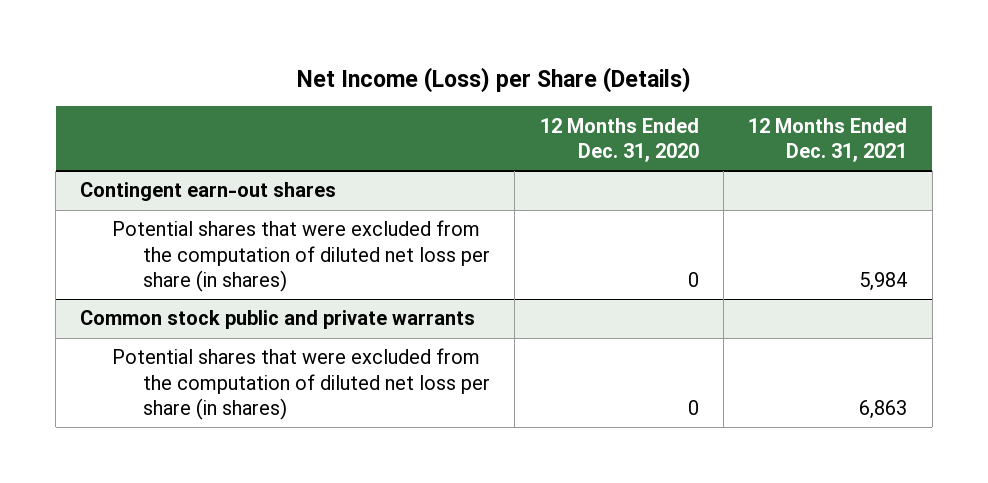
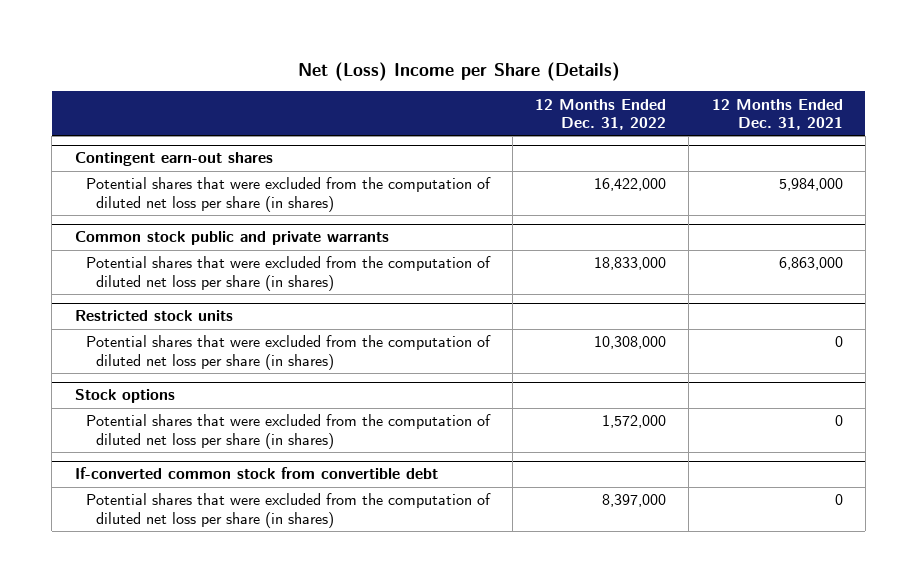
[296,66,691,93] Net Income (Loss) per Share (Details) -> [297,61,620,81] Net (Loss) Income per Share (Details)
[539,117,699,163] 12 Months Ended Dec. 31, 2020 -> none
none -> [535,98,667,131] 12 Months Ended Dec. 31, 2022
[859,271,908,291] 5,984 -> [778,178,843,192] 5,984,000
[859,399,908,419] 6,863 -> [778,257,843,271] 6,863,000
none -> [74,310,233,322] Restricted stock units
none -> [85,335,491,370] Potential shares that were excluded from the computation of diluted net loss per share (in shares)
none -> [74,389,175,404] Stock options
none -> [85,414,491,449] Potential shares that were excluded from the computation of diluted net loss per share (in shares)
none -> [74,467,438,480] If-converted common stock from convertible debt
none -> [85,493,491,528] Potential shares that were excluded from the computation of diluted net loss per share (in shares)

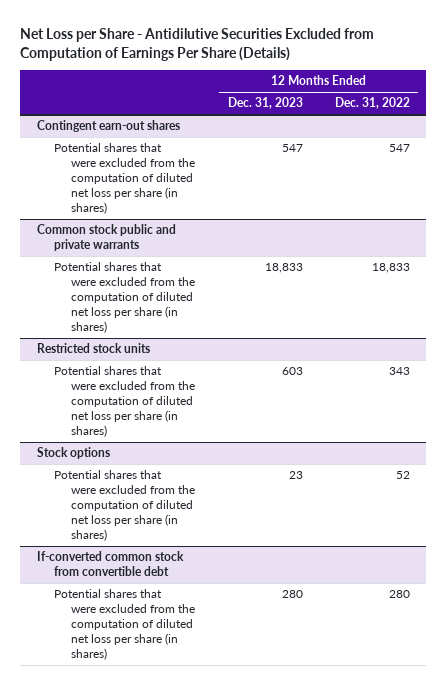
[297,61,620,81] Net (Loss) Income per Share (Details) -> [20,28,375,61] Net Loss per Share - Antidilutive Securities Excluded from Computation of Earnings Per Share (Details)
[711,98,843,131] 12 Months Ended Dec. 31, 2021 -> none
none -> [227,97,303,110] Dec. 31, 2023
[594,178,667,192] 16,422,000 -> [389,144,411,153] 547
[594,257,667,271] 18,833,000 -> [372,263,411,274] 18,833
[594,336,667,350] 10,308,000 -> [389,367,411,376] 343
[602,415,667,429] 1,572,000 -> [396,471,411,480] 52
[602,494,667,508] 8,397,000 -> [389,590,411,599] 280

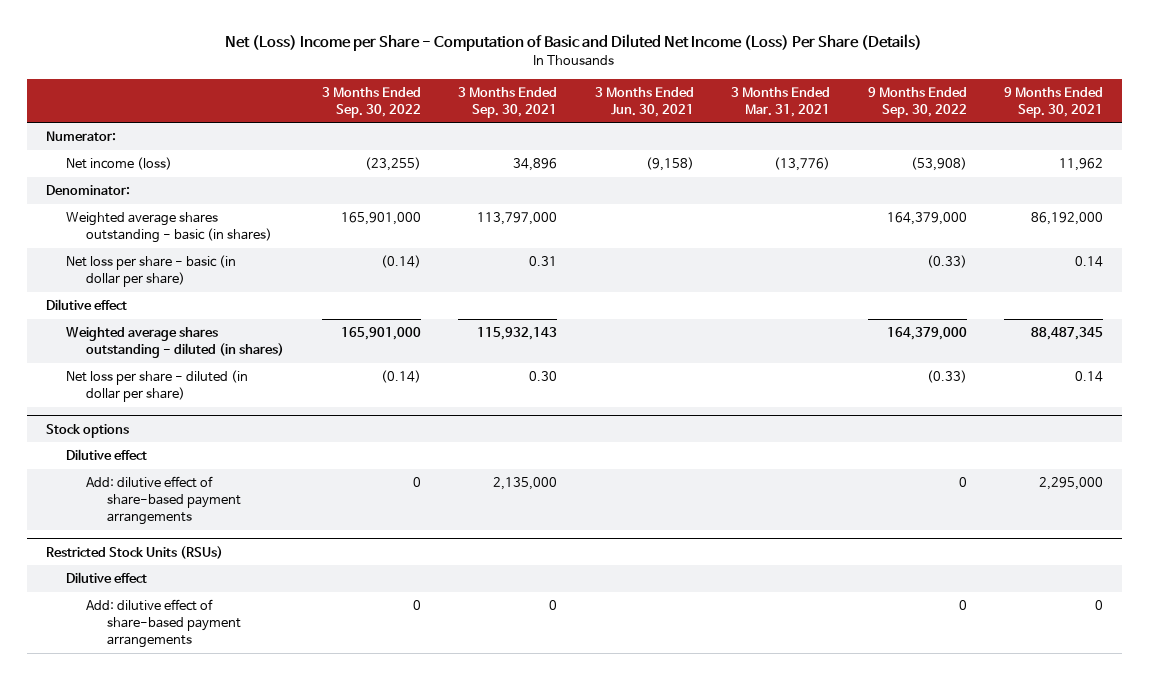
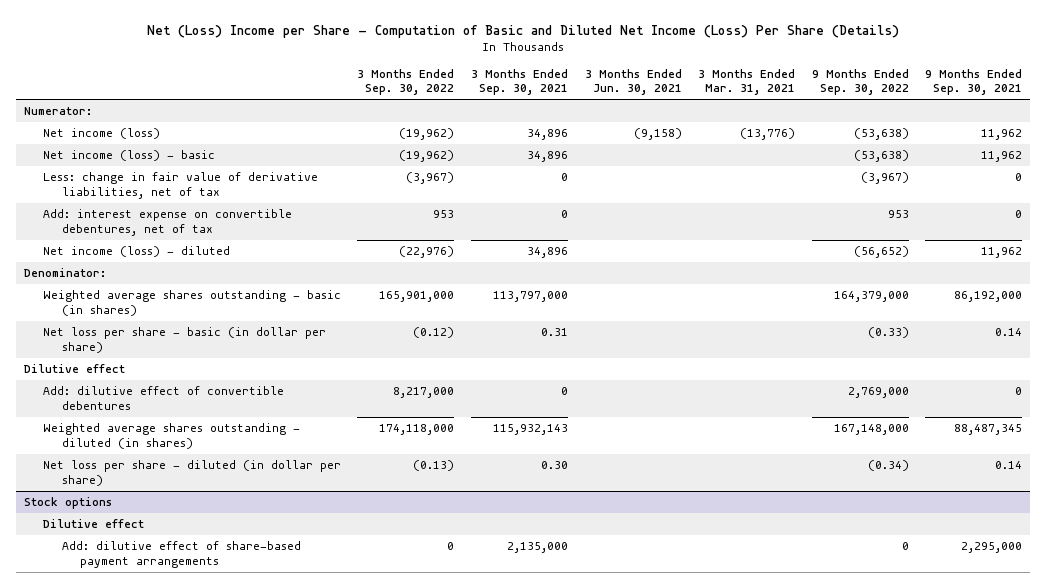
[364,157,421,172] (23,255) -> [399,128,455,141] (19,962)
[910,157,967,172] (53,908) -> [853,128,909,141] (53,638)
none -> [42,150,215,162] Net income (loss) - basic
none -> [42,172,318,199] Less: change in fair value of derivative liabilities, net of tax
none -> [42,209,292,236] Add: interest expense on convertible debentures, net of tax
none -> [42,246,230,258] Net income (loss) - diluted
[380,255,421,269] (0.14) -> [413,327,455,339] (0.12)
none -> [42,386,284,410] Add: dilutive effect of convertible debentures
[340,327,421,341] 165,901,000 -> [379,424,455,436] 174,118,000
[886,327,967,341] 164,379,000 -> [833,424,909,436] 167,148,000
[380,370,421,384] (0.14) -> [413,460,455,472] (0.13)
[926,370,967,384] (0.33) -> [867,460,909,472] (0.34)
[45,545,223,559] Restricted Stock Units (RSUs) -> none
[66,572,148,584] Dilutive effect -> none
[86,599,241,648] Add: dilutive effect of share-based payment arrangements -> none

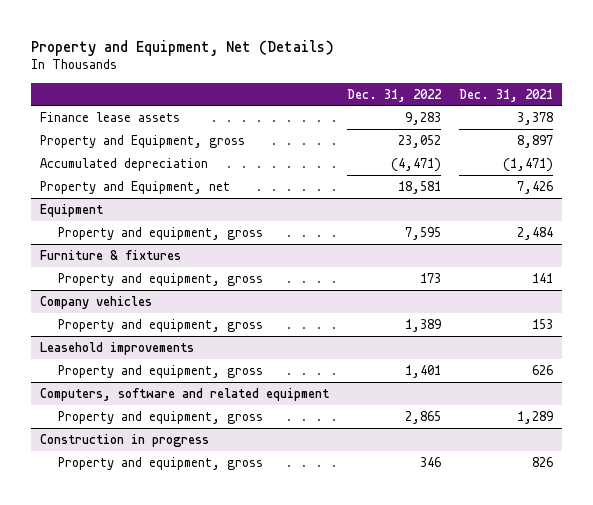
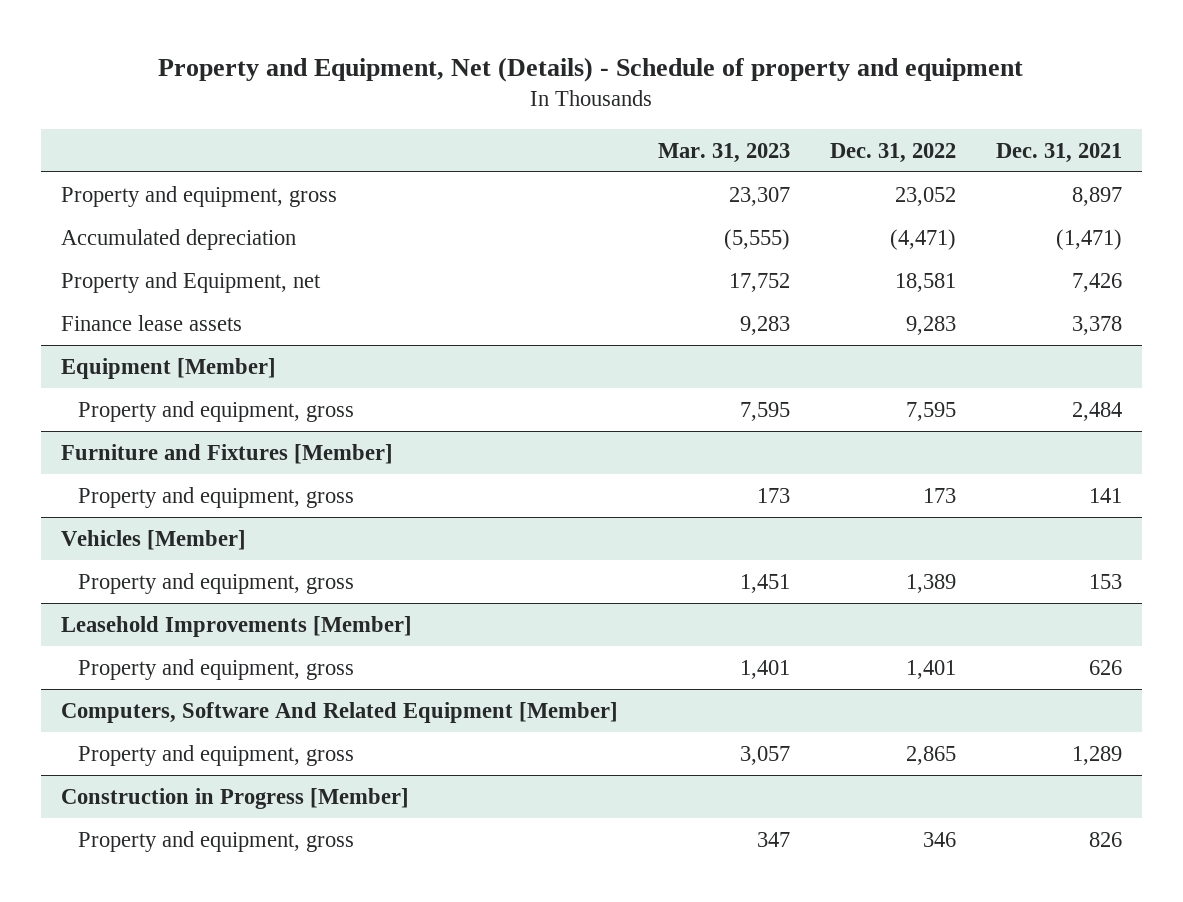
[31,39,335,56] Property and Equipment, Net (Details) -> [158,56,1024,82] Property and Equipment, Net (Details) - Schedule of property and equipment
none -> [657,142,790,163] Mar. 31, 2023
[40,134,246,148] Property and Equipment, gross -> [60,185,337,207] Property and equipment, gross
[40,111,181,122] Finance lease assets -> [60,314,242,331] Finance lease assets
[40,203,104,217] Equipment -> [60,357,276,379] Equipment [Member]
[40,249,182,260] Furniture & fixtures -> [60,443,393,464] Furniture and Fixtures [Member]
[40,295,153,309] Company vehicles -> [60,529,246,550] Vehicles [Member]
[40,341,195,355] Leasehold improvements -> [60,615,412,637] Leasehold Improvements [Member]
[40,387,330,401] Computers, software and related equipment -> [60,701,618,723] Computers, Software And Related Equipment [Member]
[40,433,210,447] Construction in progress -> [60,787,409,809] Construction in Progress [Member]

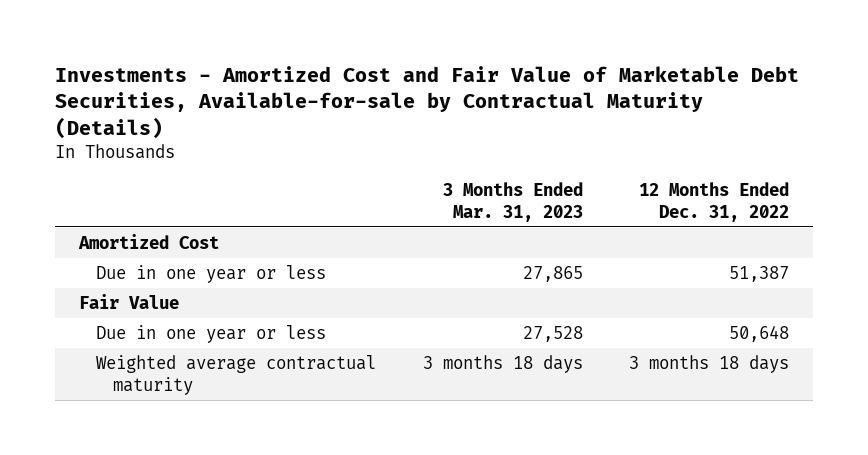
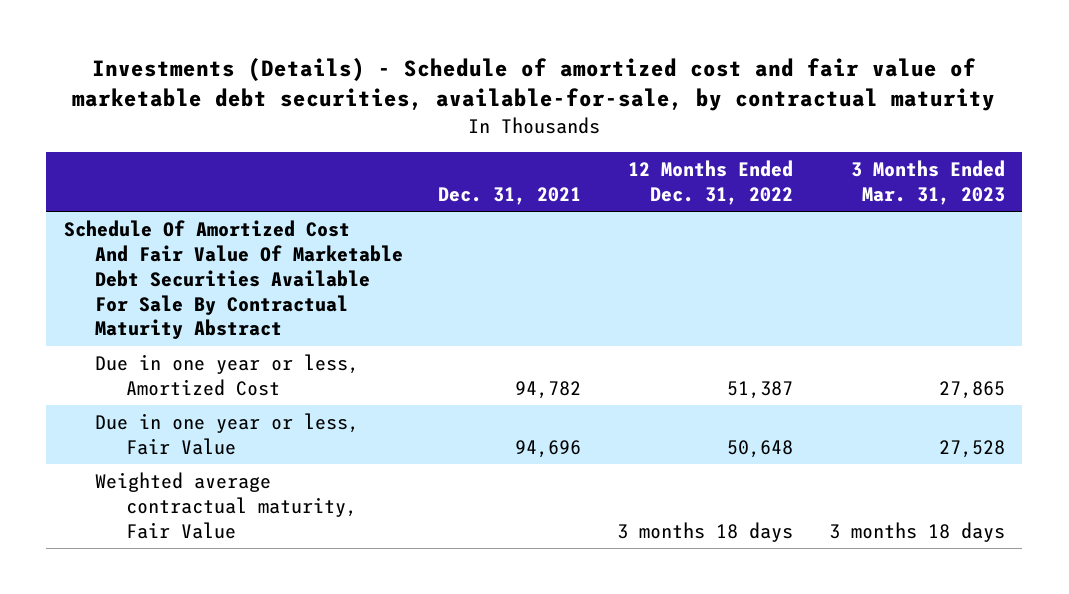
[55,65,800,139] Investments - Amortized Cost and Fair Value of Marketable Debt Securities, Available-for-sale by Contractual Maturity (Details) -> [72,58,996,112] Investments (Details) - Schedule of amortized cost and fair value of marketable debt securities, available-for-sale, by contractual maturity
none -> [438,186,582,205] Dec. 31, 2021
[77,234,219,250] Amortized Cost -> none
[78,294,179,310] Fair Value -> none
none -> [64,220,403,340] Schedule Of Amortized Cost And Fair Value Of Marketable Debt Securities Available For Sale By Contractual Maturity Abstract
[95,265,326,284] Due in one year or less -> [94,354,359,396] Due in one year or less, Amortized Cost
[95,325,326,344] Due in one year or less -> [94,413,359,455] Due in one year or less, Fair Value
[95,355,376,395] Weighted average contractual maturity -> [94,472,357,539] Weighted average contractual maturity, Fair Value

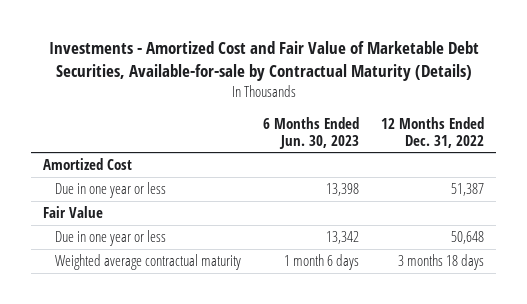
[72,58,996,112] Investments (Details) - Schedule of amortized cost and fair value of marketable debt securities, available-for-sale, by contractual maturity -> [48,41,479,82] Investments - Amortized Cost and Fair Value of Marketable Debt Securities, Available-for-sale by Contractual Maturity (Details)
[438,186,582,205] Dec. 31, 2021 -> none
[850,159,1005,205] 3 Months Ended Mar. 31, 2023 -> none
none -> [262,116,359,149] 6 Months Ended Jun. 30, 2023
[64,220,403,340] Schedule Of Amortized Cost And Fair Value Of Marketable Debt Securities Available For Sale By Contractual Maturity Abstract -> none
none -> [42,158,132,171] Amortized Cost
[94,354,359,396] Due in one year or less, Amortized Cost -> [54,182,166,199] Due in one year or less
none -> [42,206,103,219] Fair Value
[94,413,359,455] Due in one year or less, Fair Value -> [54,230,166,247] Due in one year or less
[94,472,357,539] Weighted average contractual maturity, Fair Value -> [54,254,241,271] Weighted average contractual maturity

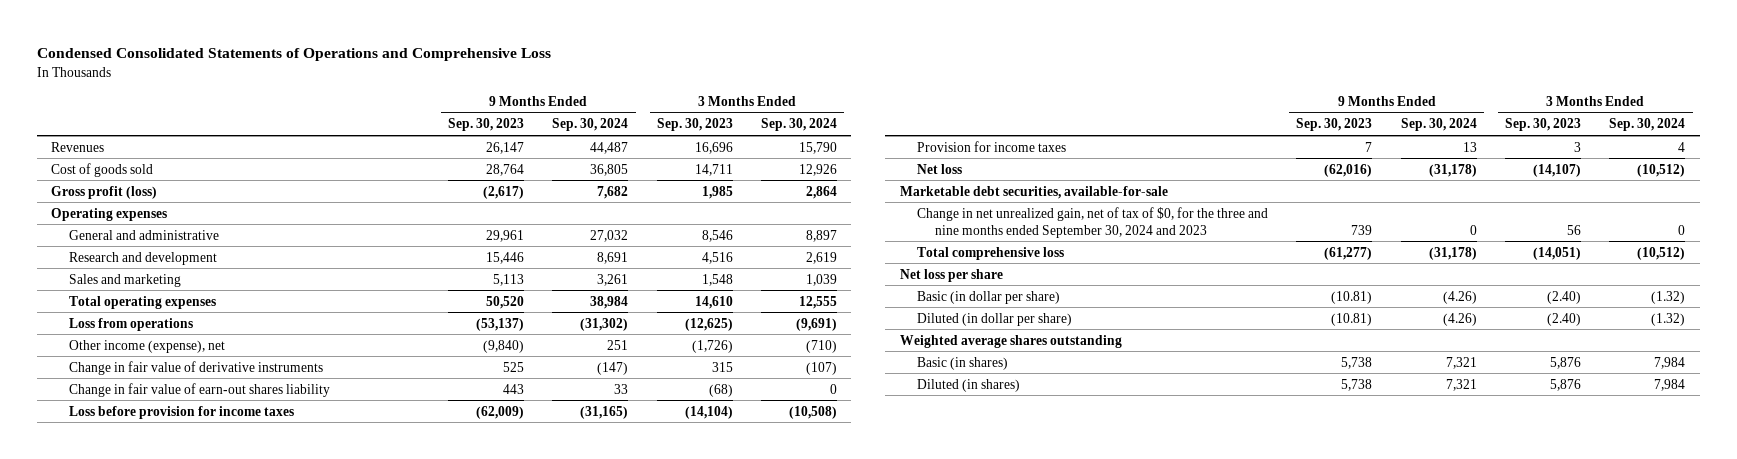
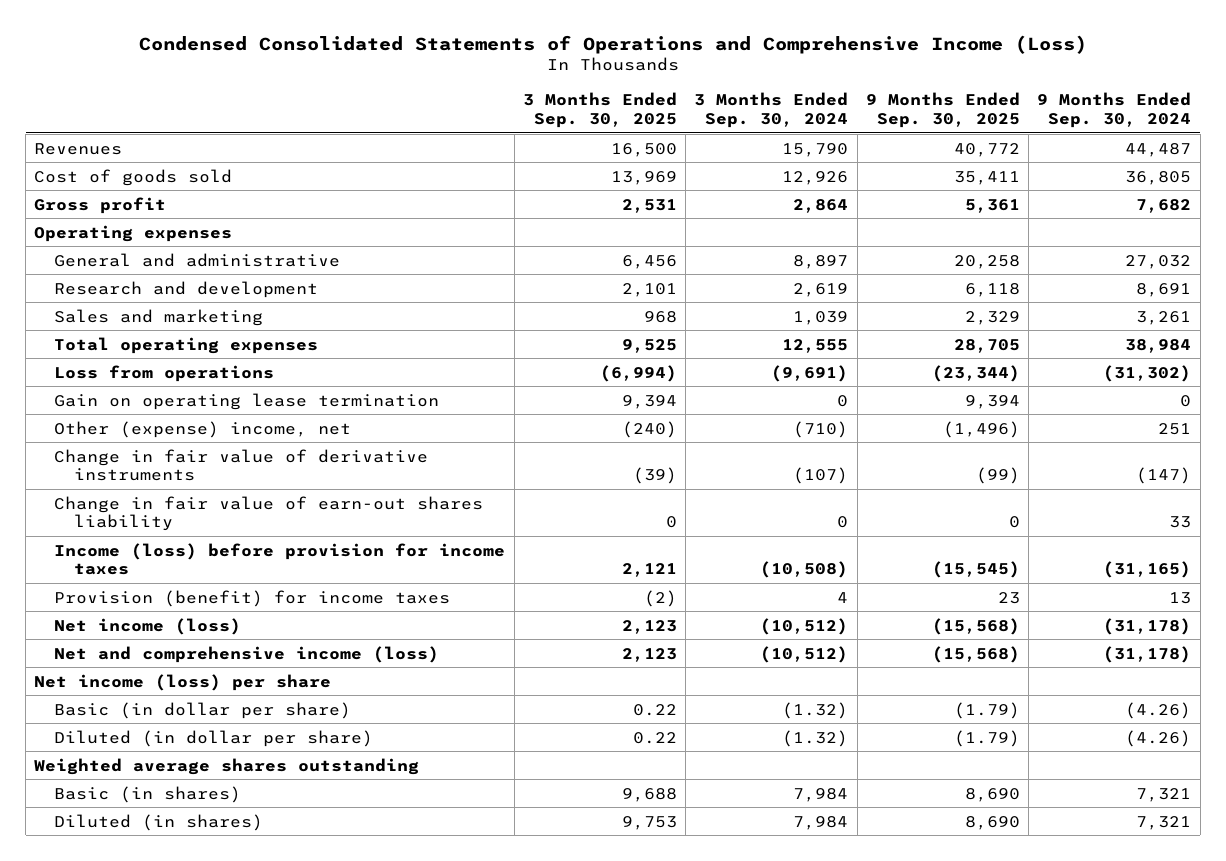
[37,48,552,62] Condensed Consolidated Statements of Operations and Comprehensive Loss -> [138,34,1087,54] Condensed Consolidated Statements of Operations and Comprehensive Income (Loss)
[448,118,525,132] Sep. 30, 2023 -> none
[656,118,733,132] Sep. 30, 2023 -> none
none -> [522,92,677,128] 3 Months Ended Sep. 30, 2025
none -> [865,92,1020,128] 9 Months Ended Sep. 30, 2025
[51,185,158,199] Gross profit (loss) -> [34,196,167,214] Gross profit
none -> [54,392,440,410] Gain on operating lease termination
[68,339,225,353] Other income (expense), net -> [54,420,352,438] Other (expense) income, net
[899,185,1168,199] Marketable debt securities, available-for-sale -> none
[917,206,1269,238] Change in net unrealized gain, net of tax of $0, for the three and nine months ended September 30, 2024 and 2023 -> none
[68,405,294,419] Loss before provision for income taxes -> [54,542,506,576] Income (loss) before provision for income taxes
[917,140,1067,152] Provision for income taxes -> [54,589,451,607] Provision (benefit) for income taxes
[917,163,963,174] Net loss -> [54,617,242,635] Net income (loss)
[917,246,1065,260] Total comprehensive loss -> [54,645,440,663] Net and comprehensive income (loss)
[899,268,1003,282] Net loss per share -> [34,673,332,691] Net income (loss) per share

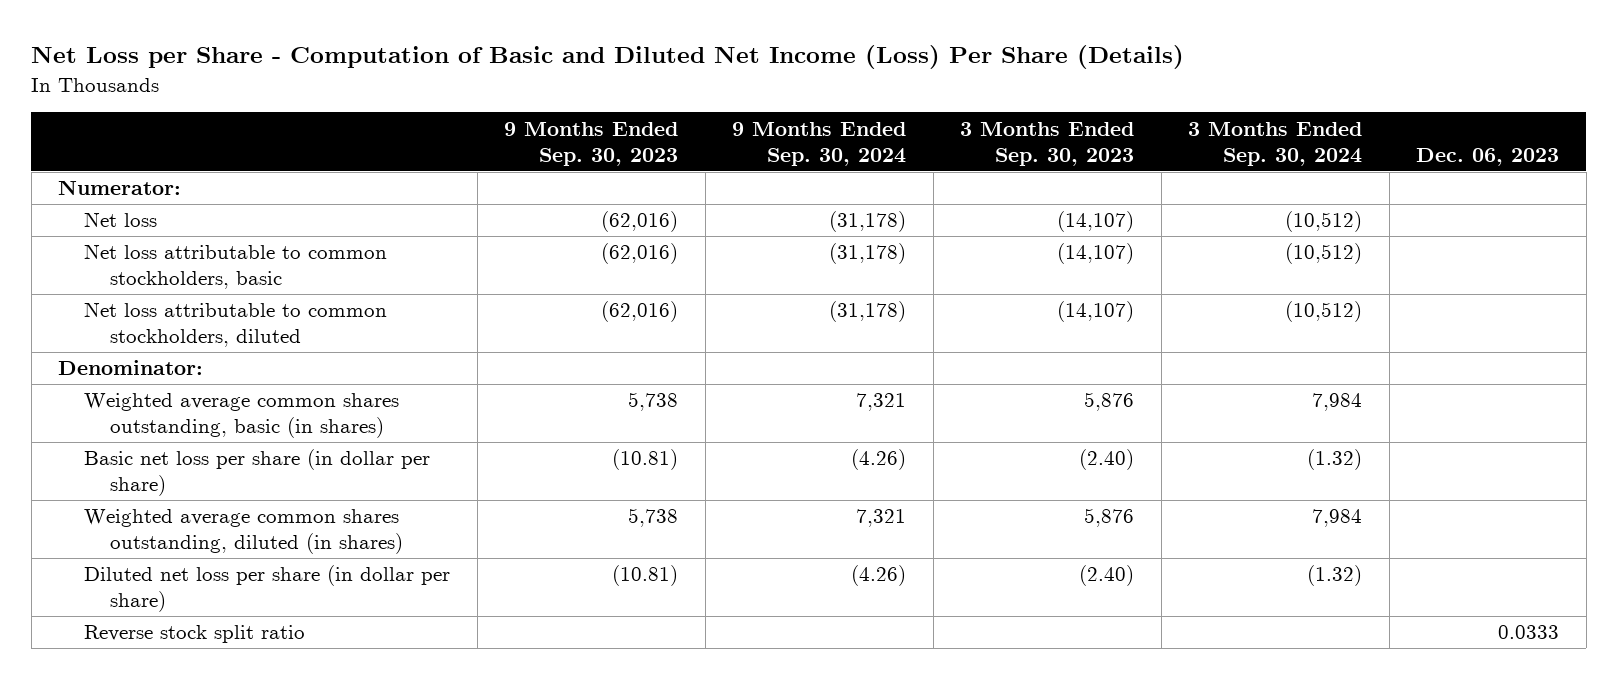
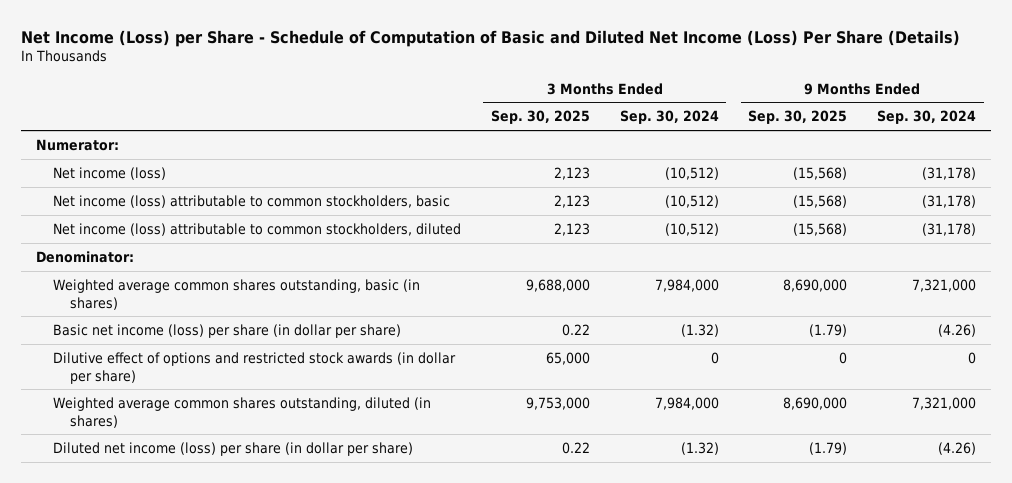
[31,45,1185,70] Net Loss per Share - Computation of Basic and Diluted Net Income (Loss) Per Share (Details) -> [21,29,961,47] Net Income (Loss) per Share - Schedule of Computation of Basic and Diluted Net Income (Loss) Per Share (Details)
[504,121,679,166] 9 Months Ended Sep. 30, 2023 -> none
[960,121,1135,166] 3 Months Ended Sep. 30, 2023 -> none
[1416,147,1560,166] Dec. 06, 2023 -> none
none -> [490,110,590,125] Sep. 30, 2025
none -> [748,110,848,125] Sep. 30, 2025
[84,212,158,228] Net loss -> [53,166,167,180] Net income (loss)
[84,244,388,290] Net loss attributable to common stockholders, basic -> [53,194,451,208] Net income (loss) attributable to common stockholders, basic
[84,302,388,348] Net loss attributable to common stockholders, diluted -> [53,222,462,236] Net income (loss) attributable to common stockholders, diluted
[84,625,306,644] Reverse stock split ratio -> none
[856,393,907,412] 7,321 -> [912,278,977,292] 7,321,000
[1312,393,1363,412] 7,984 -> [654,278,719,292] 7,984,000
[84,449,431,497] Basic net loss per share (in dollar per share) -> [53,323,402,338] Basic net income (loss) per share (in dollar per share)
none -> [53,351,457,384] Dilutive effect of options and restricted stock awards (in dollar per share)
[856,509,907,528] 7,321 -> [912,396,977,410] 7,321,000
[1312,509,1363,528] 7,984 -> [654,396,719,410] 7,984,000
[84,565,451,613] Diluted net loss per share (in dollar per share) -> [53,441,414,456] Diluted net income (loss) per share (in dollar per share)

